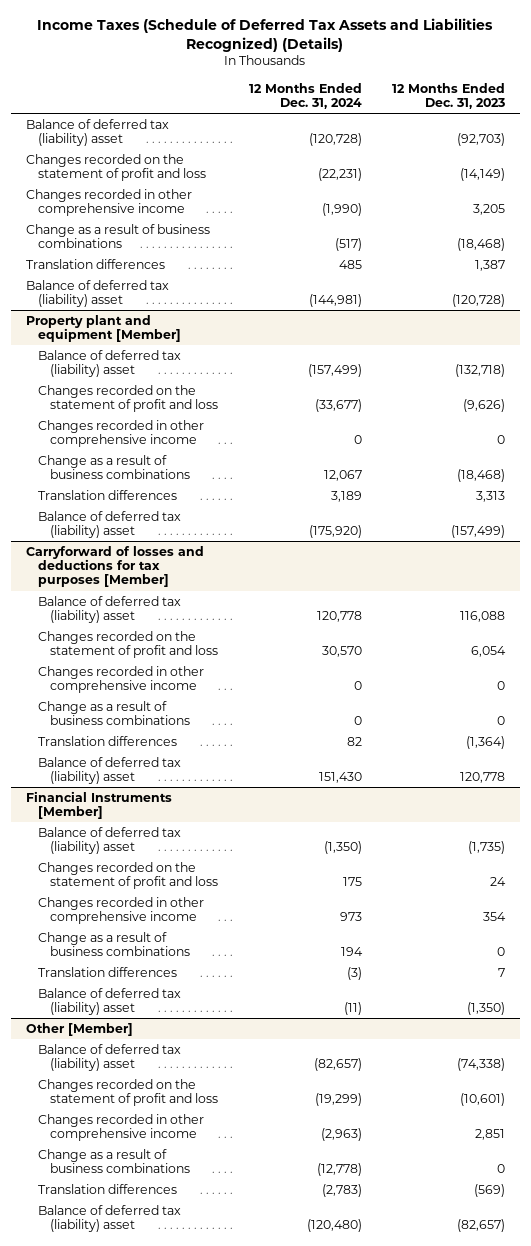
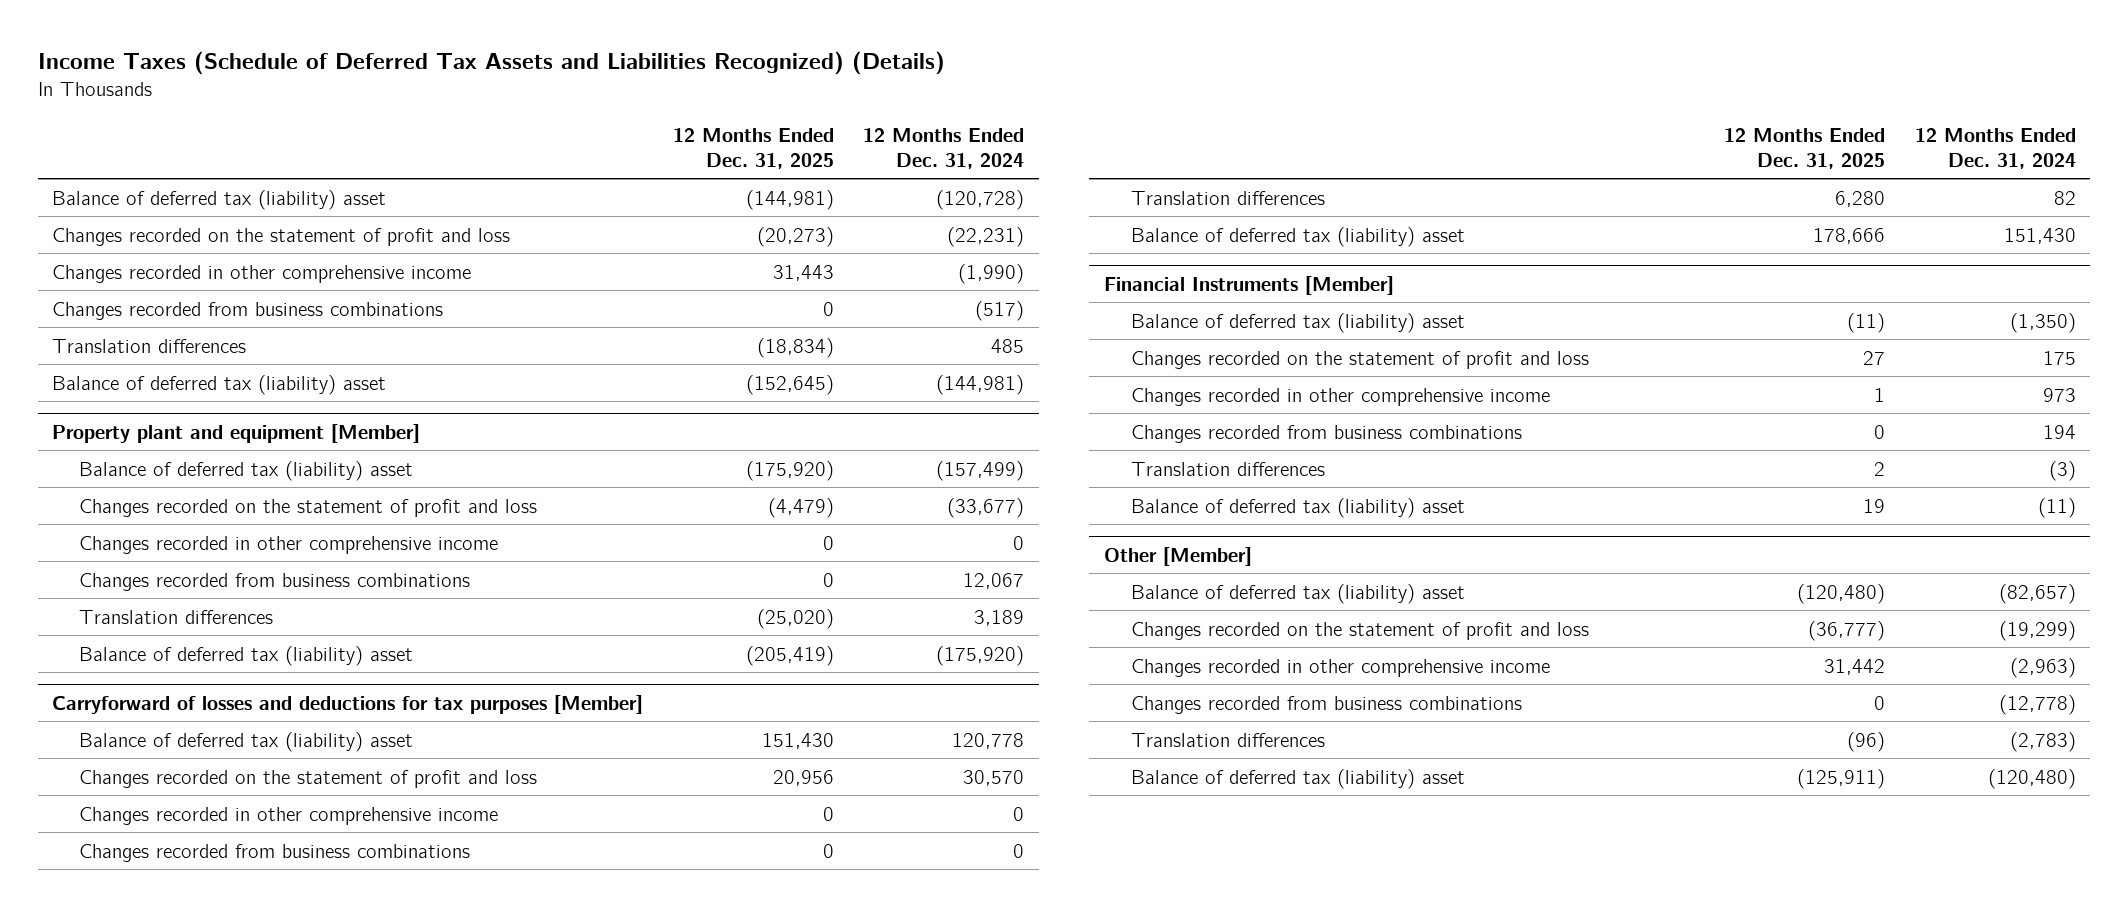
[391,82,505,109] 12 Months Ended Dec. 31, 2023 -> none
none -> [672,128,834,169] 12 Months Ended Dec. 31, 2025
[25,223,210,249] Change as a result of business combinations -> [52,301,444,320] Changes recorded from business combinations
[38,454,191,480] Change as a result of business combinations -> [79,572,471,591] Changes recorded from business combinations
[38,700,191,726] Change as a result of business combinations -> [79,843,471,862] Changes recorded from business combinations
[38,931,191,957] Change as a result of business combinations -> [1130,424,1522,443] Changes recorded from business combinations
[38,1148,191,1174] Change as a result of business combinations -> [1130,695,1522,714] Changes recorded from business combinations

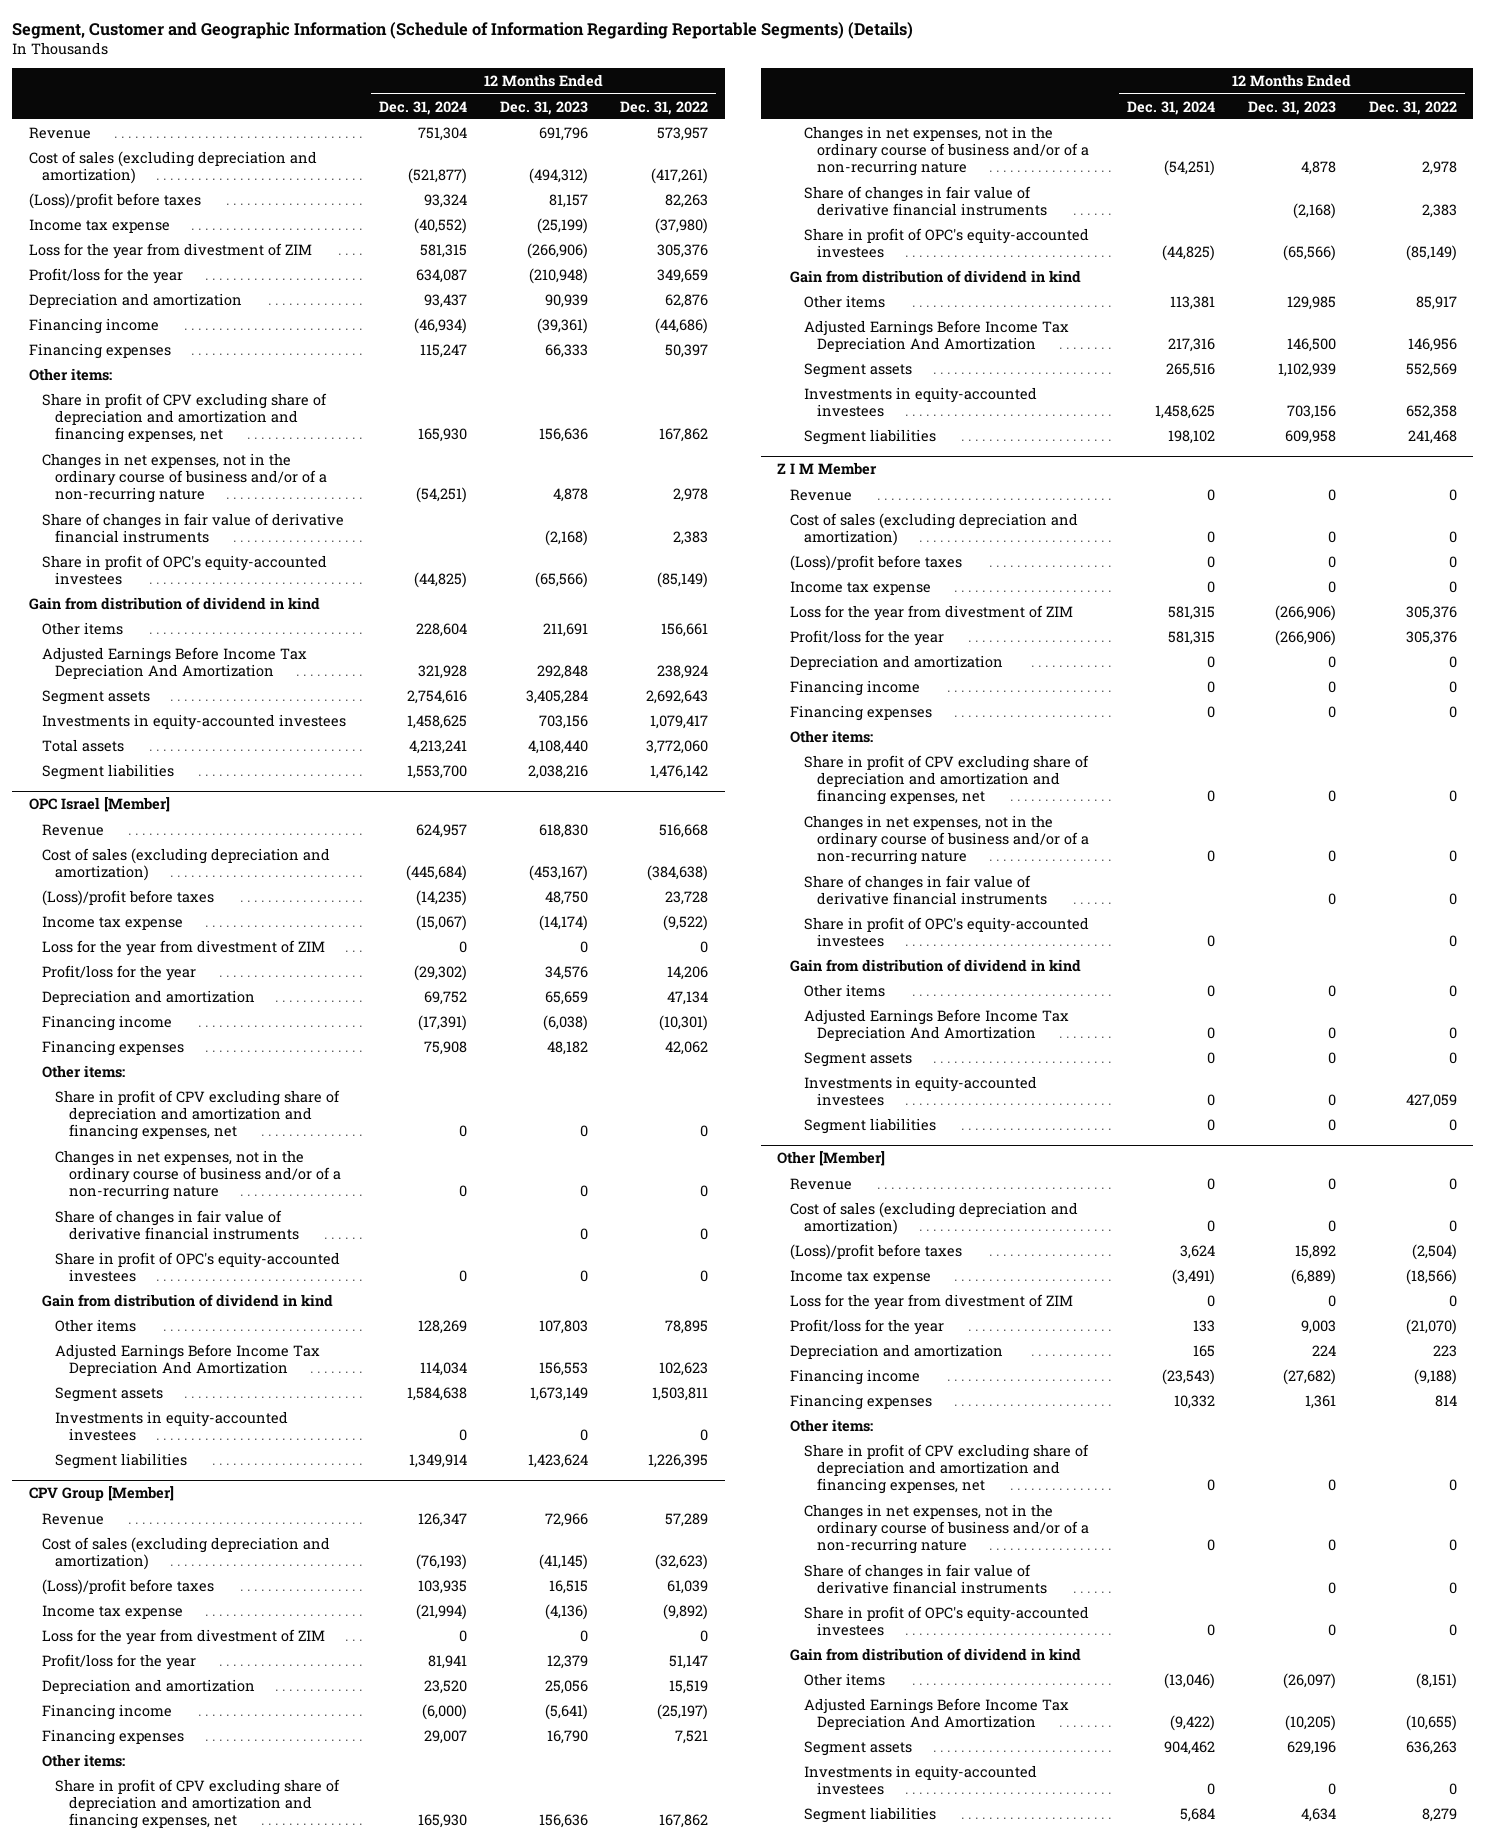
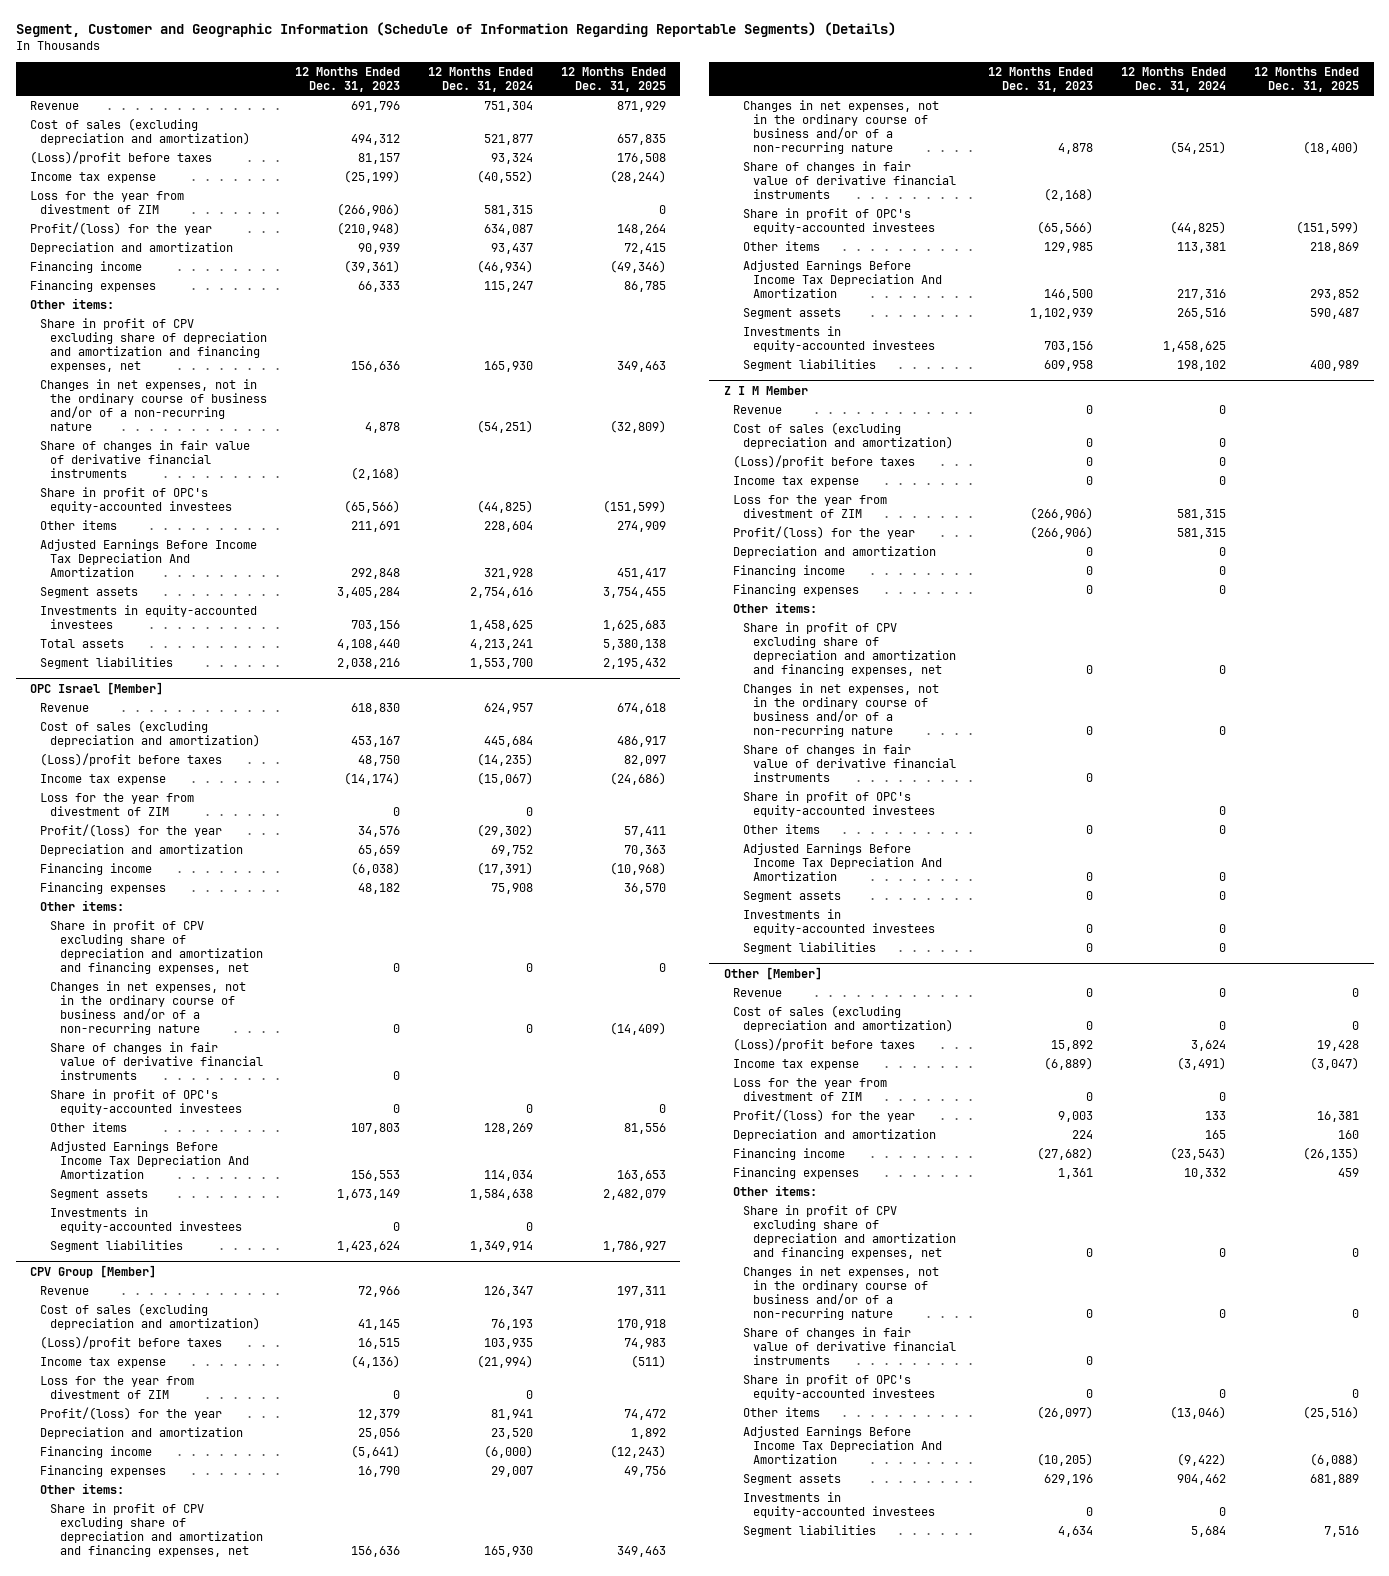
[620,100,709,115] Dec. 31, 2022 -> none
none -> [560,66,666,92] 12 Months Ended Dec. 31, 2025
[407,167,467,184] (521,877) -> [483,133,533,145] 521,877
[528,167,588,184] (494,312) -> [350,133,400,145] 494,312
[28,267,183,284] Profit/loss for the year -> [29,221,212,235] Profit/(loss) for the year
[28,596,320,610] Gain from distribution of dividend in kind -> none
[405,864,467,881] (445,684) -> [483,735,533,747] 445,684
[528,864,588,881] (453,167) -> [350,735,400,747] 453,167
[41,964,196,981] Profit/loss for the year -> [39,823,222,837] Profit/(loss) for the year
[41,1293,333,1307] Gain from distribution of dividend in kind -> none
[415,1553,467,1570] (76,193) -> [490,1318,533,1330] 76,193
[538,1553,588,1570] (41,145) -> [357,1318,400,1330] 41,145
[41,1653,196,1670] Profit/loss for the year -> [39,1406,222,1420] Profit/(loss) for the year
[790,269,1082,283] Gain from distribution of dividend in kind -> none
[790,629,945,646] Profit/loss for the year -> [733,525,916,539] Profit/(loss) for the year
[790,958,1082,972] Gain from distribution of dividend in kind -> none
[790,1318,945,1335] Profit/loss for the year -> [733,1108,916,1122] Profit/(loss) for the year
[790,1647,1082,1661] Gain from distribution of dividend in kind -> none

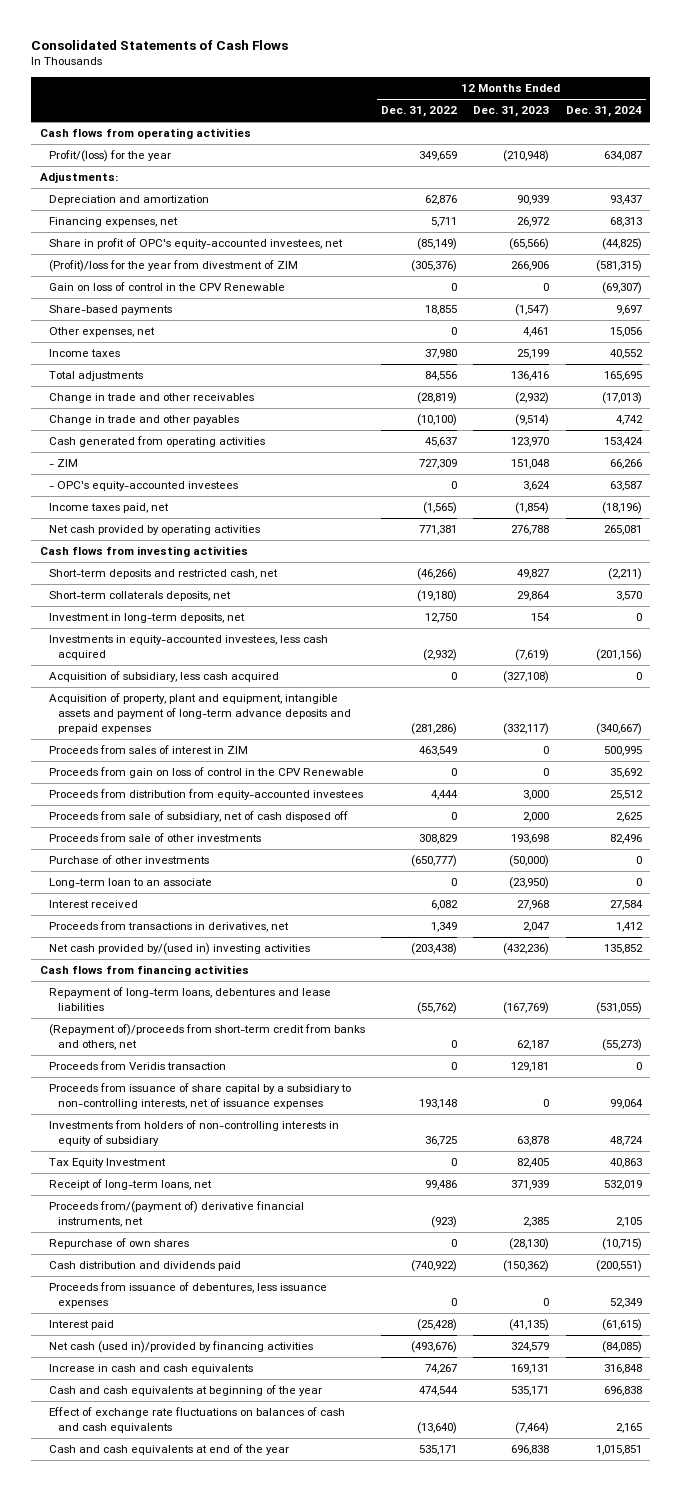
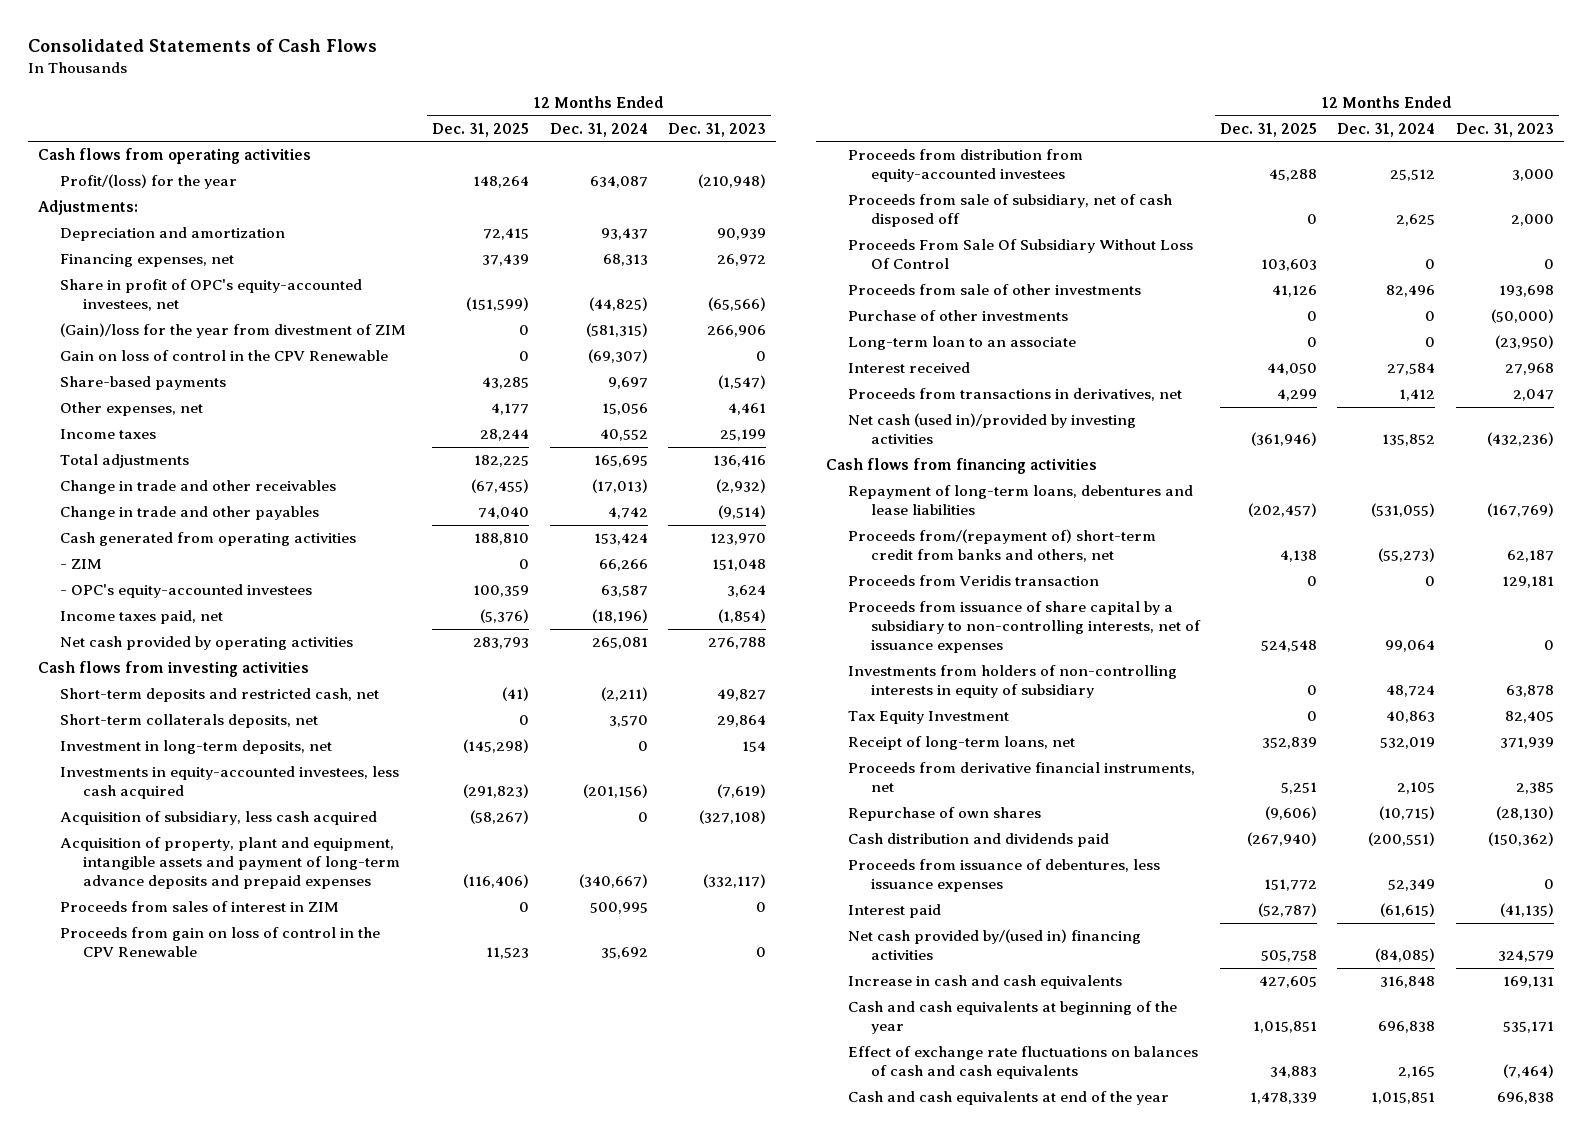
[381,106,458,118] Dec. 31, 2022 -> none
none -> [432,122,530,137] Dec. 31, 2025
[48,260,298,273] (Profit)/loss for the year from divestment of ZIM -> [60,323,407,339] (Gain)/loss for the year from divestment of ZIM
none -> [848,239,1194,270] Proceeds From Sale Of Subsidiary Without Loss Of Control
[48,943,310,956] Net cash provided by/(used in) investing activities -> [848,413,1137,445] Net cash (used in)/provided by investing activities
[48,1024,365,1051] (Repayment of)/proceeds from short-term credit from banks and others, net -> [848,529,1157,563] Proceeds from/(repayment of) short-term credit from banks and others, net
[48,1201,304,1228] Proceeds from/(payment of) derivative financial instruments, net -> [848,762,1196,793] Proceeds from derivative financial instruments, net
[48,1341,313,1354] Net cash (used in)/provided by financing activities -> [848,929,1142,961] Net cash provided by/(used in) financing activities

